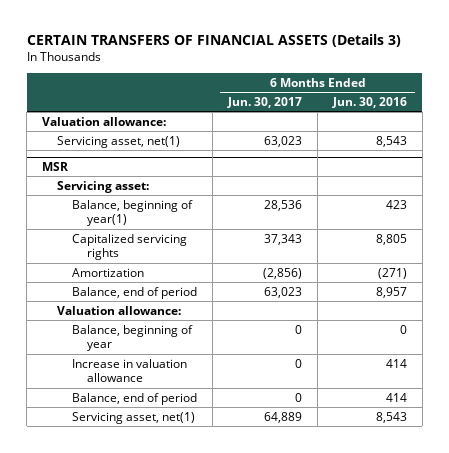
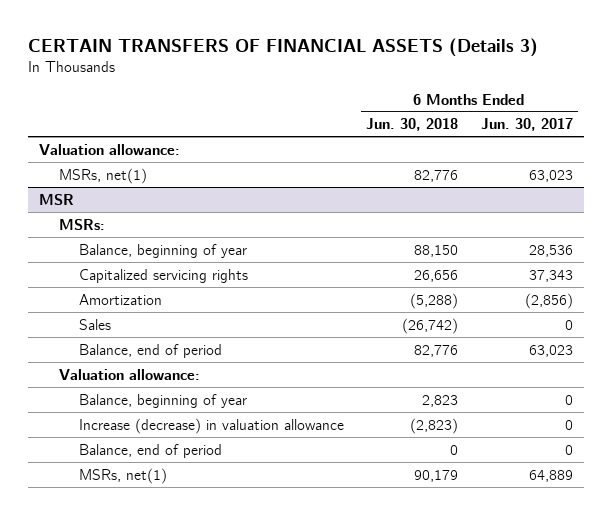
[331,96,407,108] Jun. 30, 2016 -> none
none -> [366,118,459,132] Jun. 30, 2018
[57,135,181,148] Servicing asset, net(1) -> [59,167,148,184] MSRs, net(1)
[57,180,150,193] Servicing asset: -> [59,218,106,230] MSRs:
[72,199,194,227] Balance, beginning of year(1) -> [79,243,248,258] Balance, beginning of year
none -> [79,318,112,330] Sales
[72,358,188,383] Increase in valuation allowance -> [79,417,345,434] Increase (decrease) in valuation allowance
[72,411,196,424] Servicing asset, net(1) -> [79,467,168,484] MSRs, net(1)

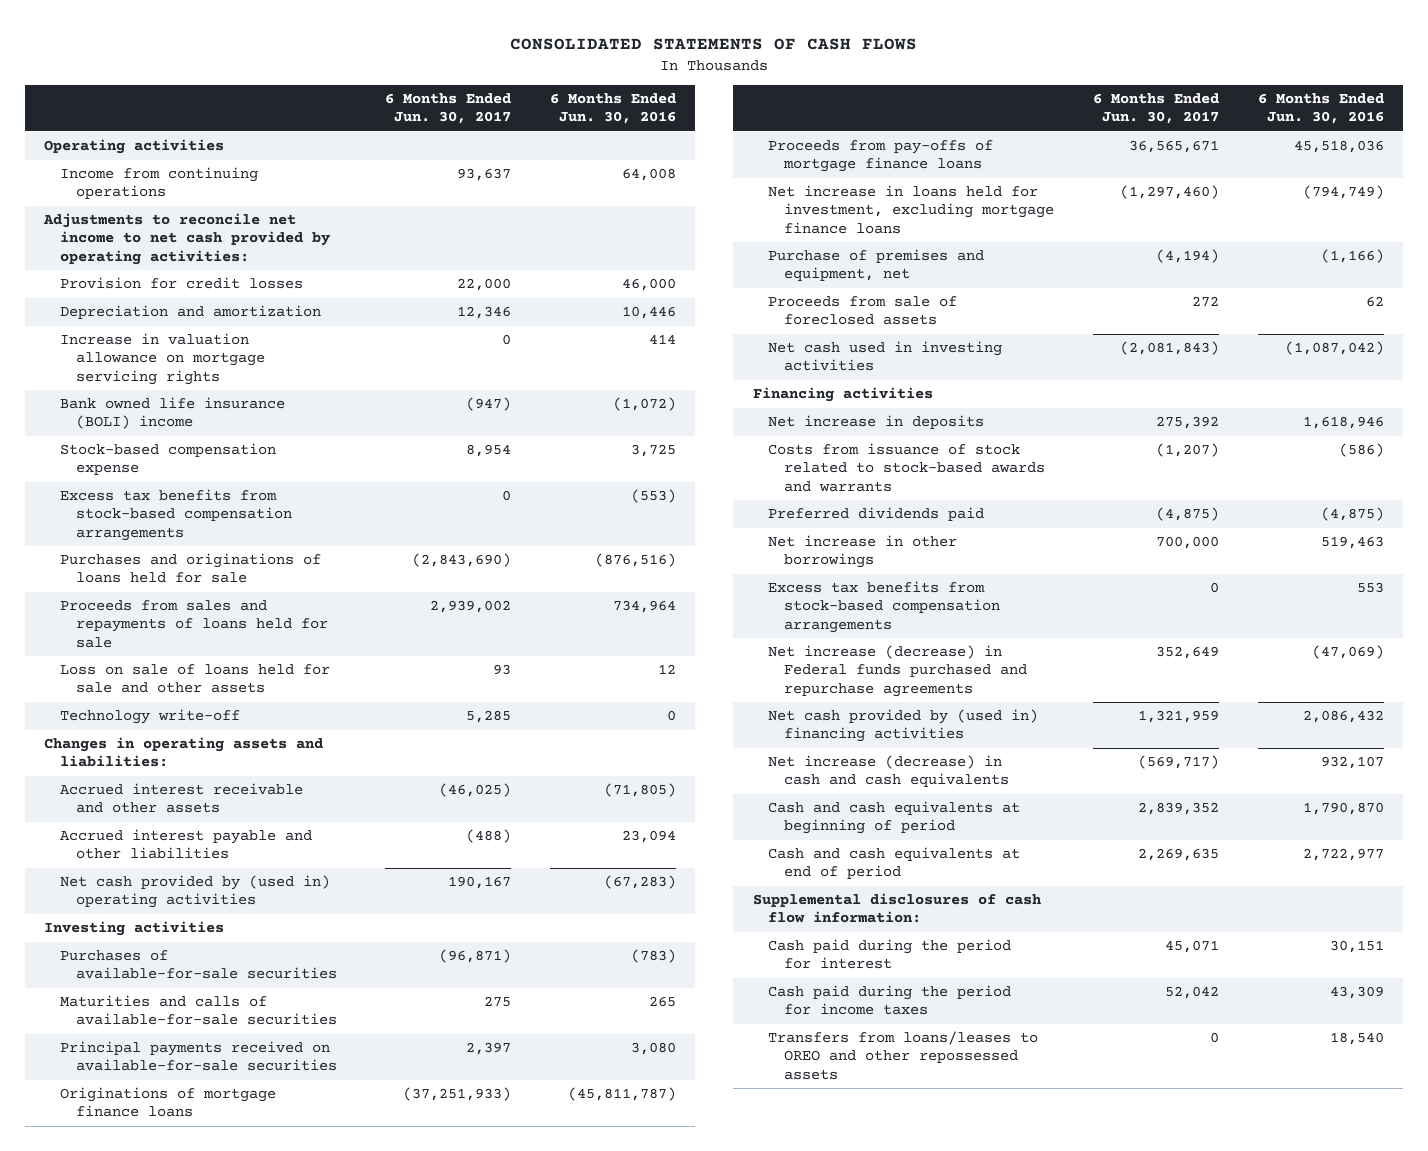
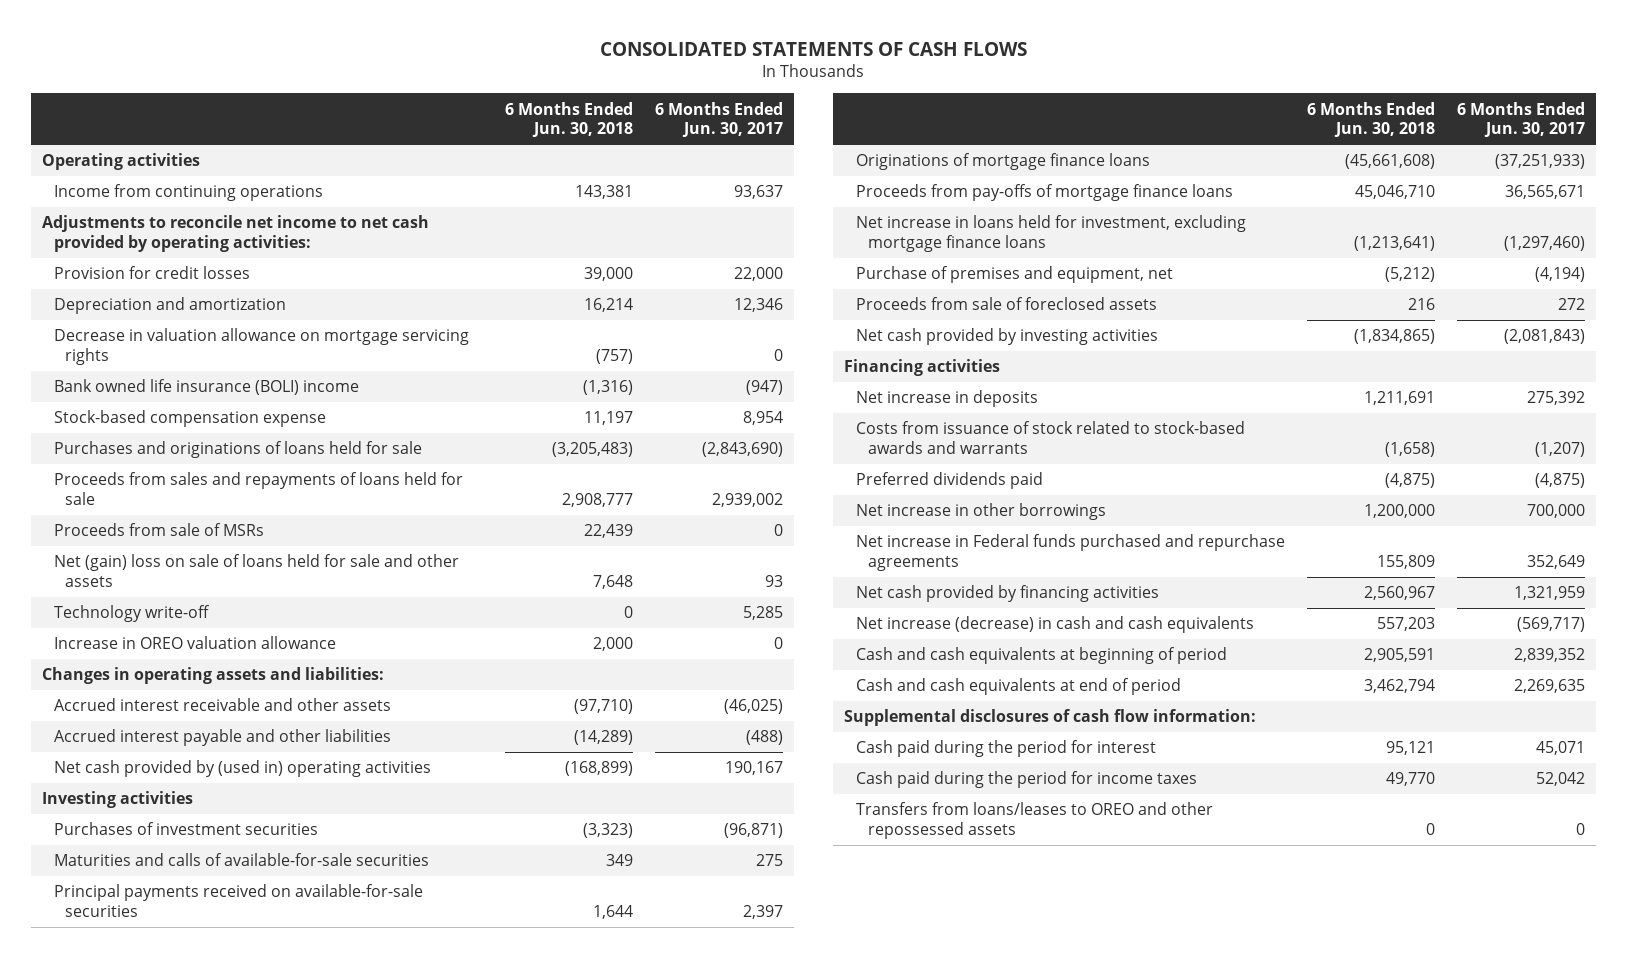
[549,93,676,125] 6 Months Ended Jun. 30, 2016 -> none
none -> [504,101,633,138] 6 Months Ended Jun. 30, 2018
[60,333,266,385] Increase in valuation allowance on mortgage servicing rights -> [53,328,469,365] Decrease in valuation allowance on mortgage servicing rights
[60,489,293,541] Excess tax benefits from stock-based compensation arrangements -> none
none -> [53,523,264,537] Proceeds from sale of MSRs
[60,664,331,694] Loss on sale of loans held for sale and other assets -> [53,554,459,587] Net (gain) loss on sale of loans held for sale and other assets
none -> [53,636,336,650] Increase in OREO valuation allowance
[60,950,338,980] Purchases of available-for-sale securities -> [53,822,318,836] Purchases of investment securities
[768,341,1003,372] Net cash used in investing activities -> [855,328,1158,346] Net cash provided by investing activities
[768,581,1001,633] Excess tax benefits from stock-based compensation arrangements -> none
[768,645,1028,697] Net increase (decrease) in Federal funds purchased and repurchase agreements -> [855,534,1285,571] Net increase in Federal funds purchased and repurchase agreements
[768,709,1039,743] Net cash provided by (used in) financing activities -> [855,585,1159,603] Net cash provided by financing activities

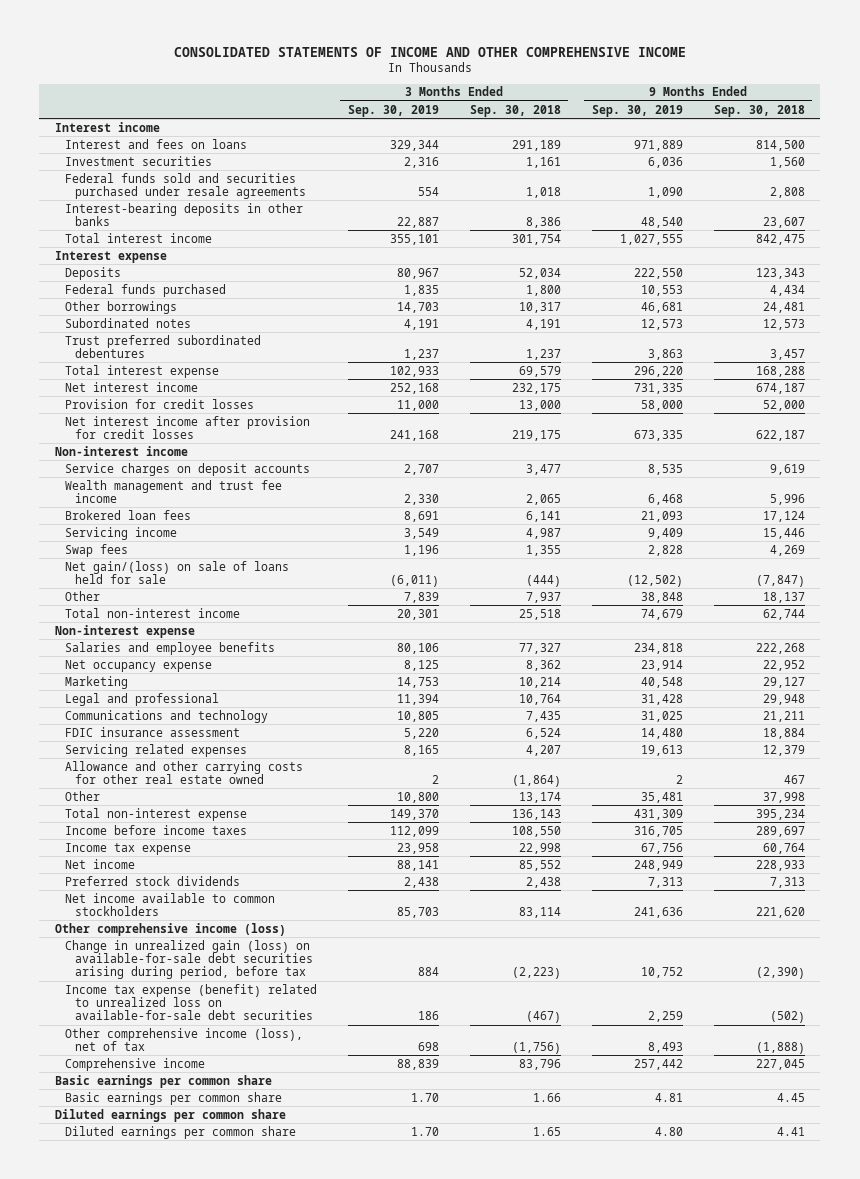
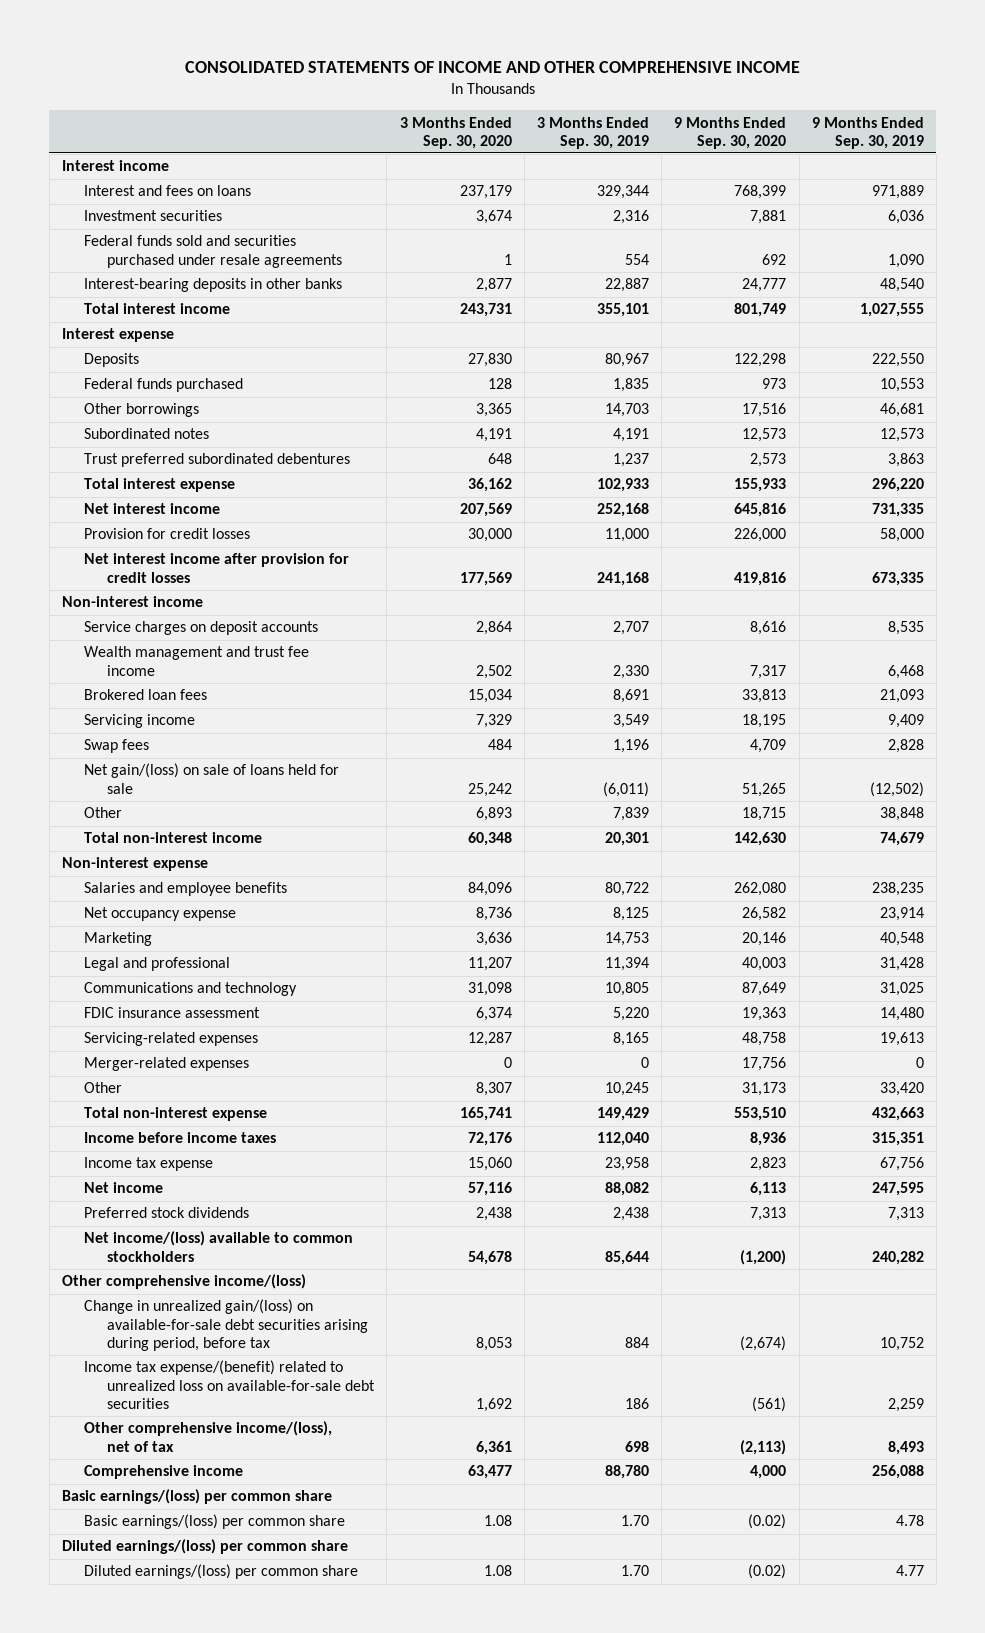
[469,104,561,117] Sep. 30, 2018 -> none
[713,104,805,117] Sep. 30, 2018 -> none
none -> [399,116,512,149] 3 Months Ended Sep. 30, 2020
none -> [674,116,787,149] 9 Months Ended Sep. 30, 2020
[396,642,439,654] 80,106 -> [604,882,649,897] 80,722
[633,642,683,654] 234,818 -> [871,882,924,897] 238,235
[64,760,303,784] Allowance and other carrying costs for other real estate owned -> none
[64,743,247,757] Servicing related expenses -> [84,1032,259,1047] Servicing-related expenses
none -> [84,1057,250,1072] Merger-related expenses
[396,791,439,803] 10,800 -> [604,1082,649,1097] 10,245
[640,791,683,803] 35,481 -> [879,1082,924,1097] 33,420
[389,808,439,820] 149,370 -> [596,1107,649,1122] 149,429
[633,808,683,820] 431,309 -> [871,1107,924,1122] 432,663
[389,825,439,837] 112,099 -> [596,1132,649,1147] 112,040
[633,825,683,837] 316,705 -> [871,1132,924,1147] 315,351
[396,859,439,871] 88,141 -> [604,1182,649,1197] 88,082
[633,859,683,871] 248,949 -> [871,1182,924,1197] 247,595
[64,892,275,916] Net income available to common stockholders -> [84,1231,354,1262] Net income/(loss) available to common stockholders
[396,906,439,918] 85,703 -> [604,1250,649,1265] 85,644
[633,906,683,918] 241,636 -> [871,1250,924,1265] 240,282
[54,922,286,936] Other comprehensive income (loss) -> [61,1274,306,1290] Other comprehensive income/(loss)
[64,939,313,980] Change in unrealized gain (loss) on available-for-sale debt securities arising during period, before tax -> [84,1299,369,1351] Change in unrealized gain/(loss) on available-for-sale debt securities arising during period, before tax
[64,983,317,1021] Income tax expense (benefit) related to unrealized loss on available-for-sale debt securities -> [84,1360,376,1409] Income tax expense/(benefit) related to unrealized loss on available-for-sale debt securities
[64,1027,303,1051] Other comprehensive income (loss), net of tax -> [84,1421,333,1452] Other comprehensive income/(loss), net of tax
[396,1058,439,1070] 88,839 -> [604,1465,649,1480] 88,780
[633,1058,683,1070] 257,442 -> [871,1465,924,1480] 256,088
[54,1074,272,1088] Basic earnings per common share -> [61,1489,332,1505] Basic earnings/(loss) per common share
[64,1091,282,1105] Basic earnings per common share -> [84,1514,346,1530] Basic earnings/(loss) per common share
[654,1092,683,1102] 4.81 -> [895,1515,924,1527] 4.78
[54,1108,286,1122] Diluted earnings per common share -> [61,1539,348,1555] Diluted earnings/(loss) per common share
[64,1125,296,1139] Diluted earnings per common share -> [84,1564,359,1580] Diluted earnings/(loss) per common share
[654,1126,683,1136] 4.80 -> [895,1565,924,1577] 4.77

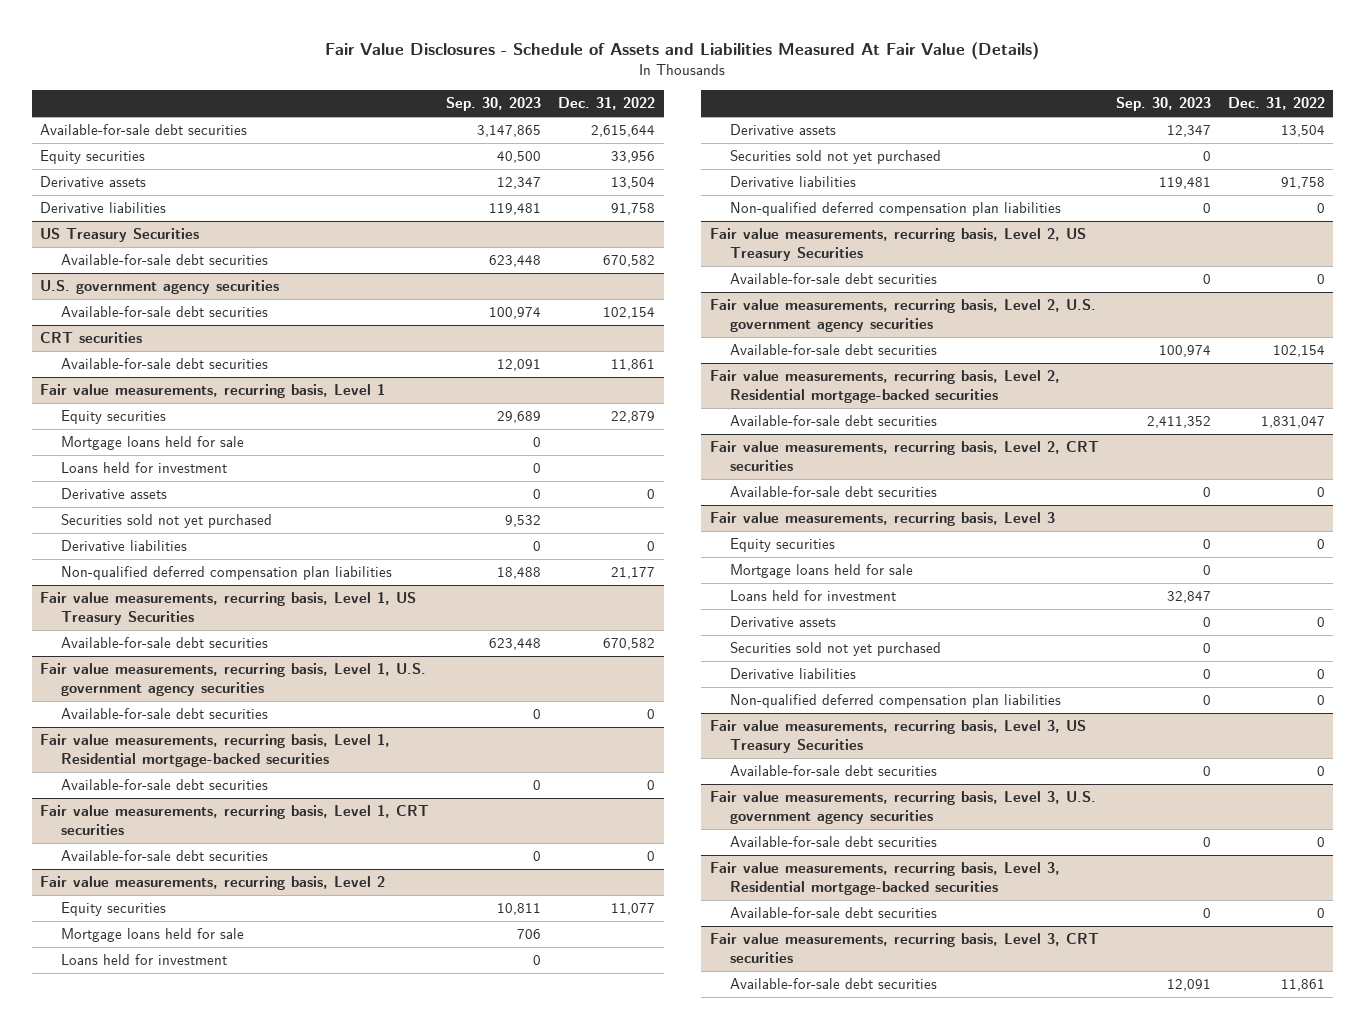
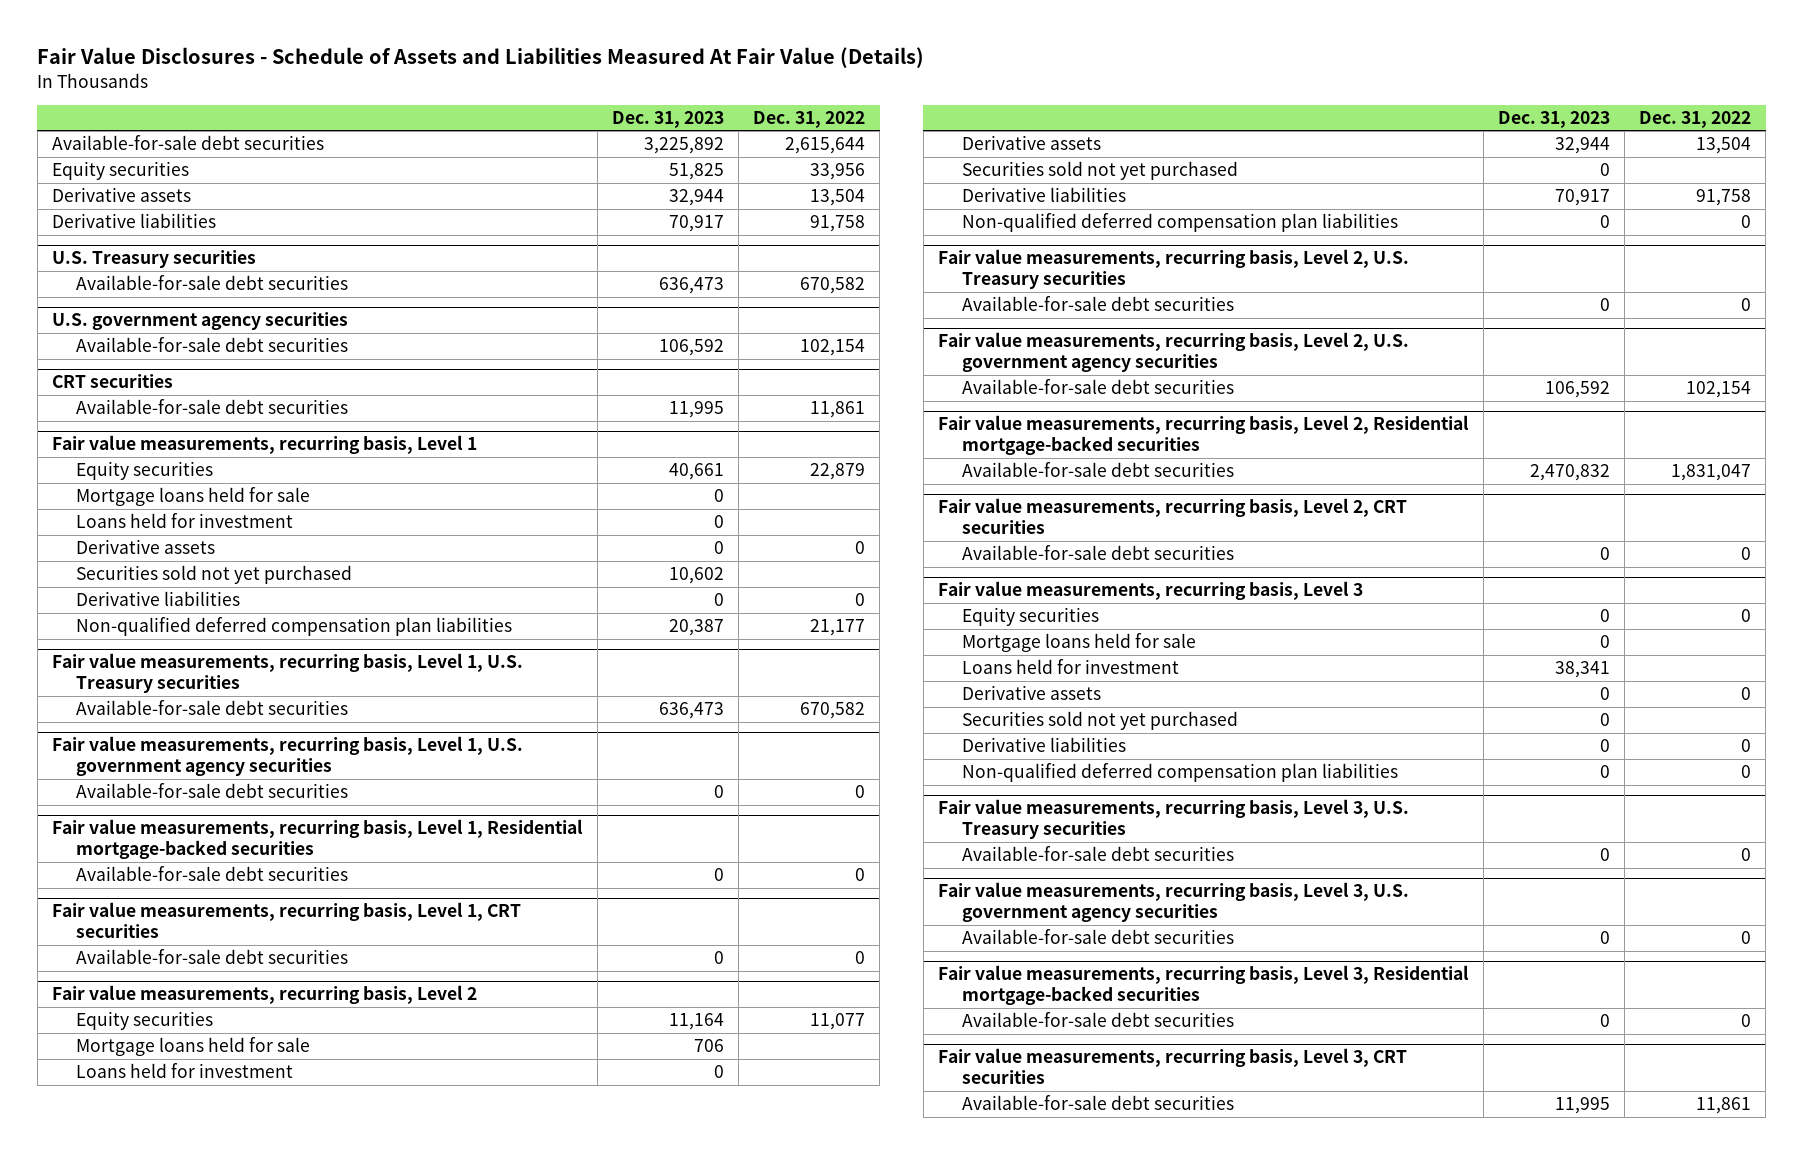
[446,97,542,112] Sep. 30, 2023 -> none
none -> [612,111,725,129] Dec. 31, 2023
[40,228,200,243] US Treasury Securities -> [51,250,256,269] U.S. Treasury securities
[40,592,417,625] Fair value measurements, recurring basis, Level 1, US Treasury Securities -> [51,653,523,694] Fair value measurements, recurring basis, Level 1, U.S. Treasury securities
[709,228,1086,261] Fair value measurements, recurring basis, Level 2, US Treasury Securities -> [937,249,1409,290] Fair value measurements, recurring basis, Level 2, U.S. Treasury securities
[709,720,1086,753] Fair value measurements, recurring basis, Level 3, US Treasury Securities -> [937,799,1409,840] Fair value measurements, recurring basis, Level 3, U.S. Treasury securities

